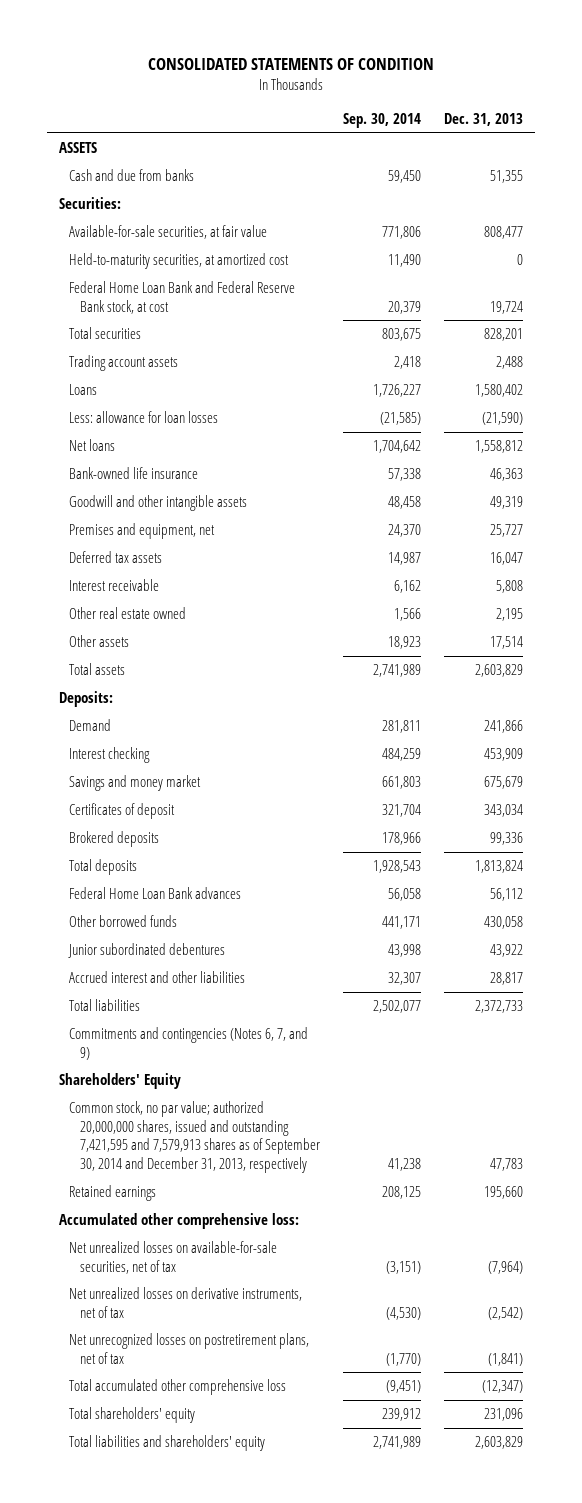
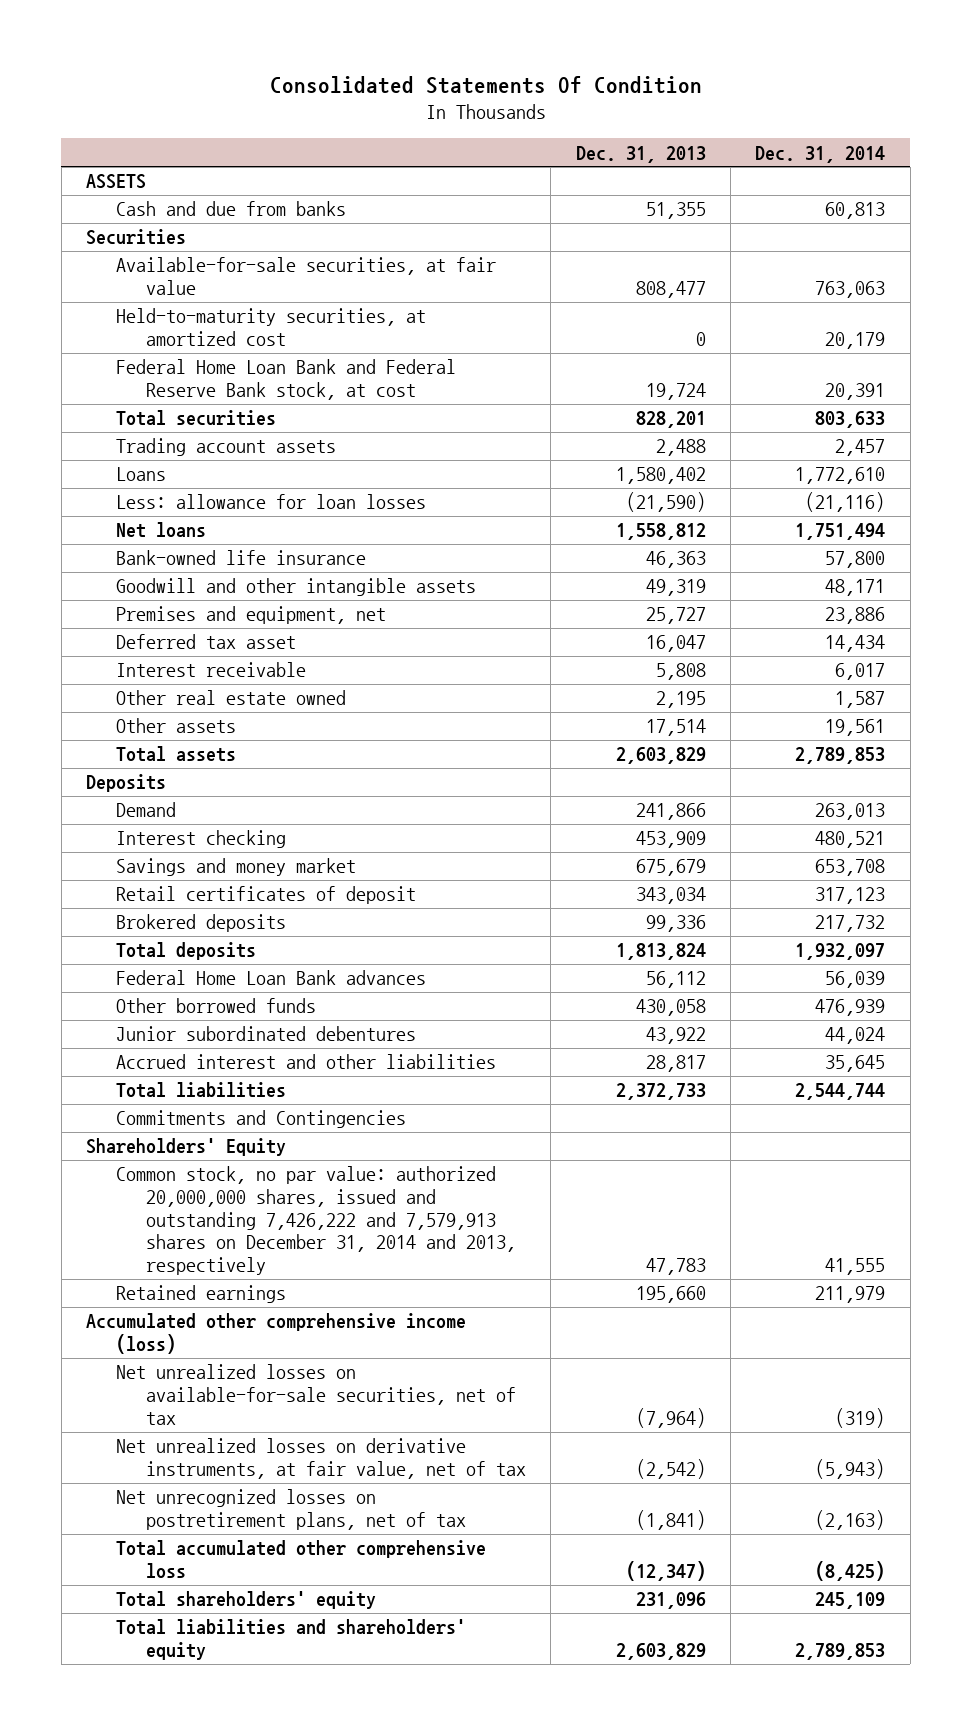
[148,58,435,71] CONSOLIDATED STATEMENTS OF CONDITION -> [269,75,702,94] Consolidated Statements Of Condition
[343,112,422,128] Sep. 30, 2014 -> none
none -> [755,145,886,163] Dec. 31, 2014
[58,197,121,210] Securities: -> [86,229,187,246] Securities
[69,551,163,564] Deferred tax assets -> [116,634,297,650] Deferred tax asset
[58,691,113,708] Deposits: -> [86,774,167,793] Deposits
[69,803,176,820] Certificates of deposit -> [116,886,417,905] Retail certificates of deposit
[69,1027,309,1060] Commitments and contingencies (Notes 6, 7, and 9) -> [116,1110,407,1129] Commitments and Contingencies
[69,1101,320,1173] Common stock, no par value; authorized 20,000,000 shares, issued and outstanding 7,421,595 and 7,579,913 shares as of September 30, 2014 and December 31, 2013, respectively -> [116,1166,516,1276] Common stock, no par value: authorized 20,000,000 shares, issued and outstanding 7,426,222 and 7,579,913 shares on December 31, 2014 and 2013, respectively
[58,1213,299,1230] Accumulated other comprehensive loss: -> [86,1313,467,1355] Accumulated other comprehensive income (loss)
[69,1287,303,1318] Net unrealized losses on derivative instruments, net of tax -> [116,1438,526,1480] Net unrealized losses on derivative instruments, at fair value, net of tax

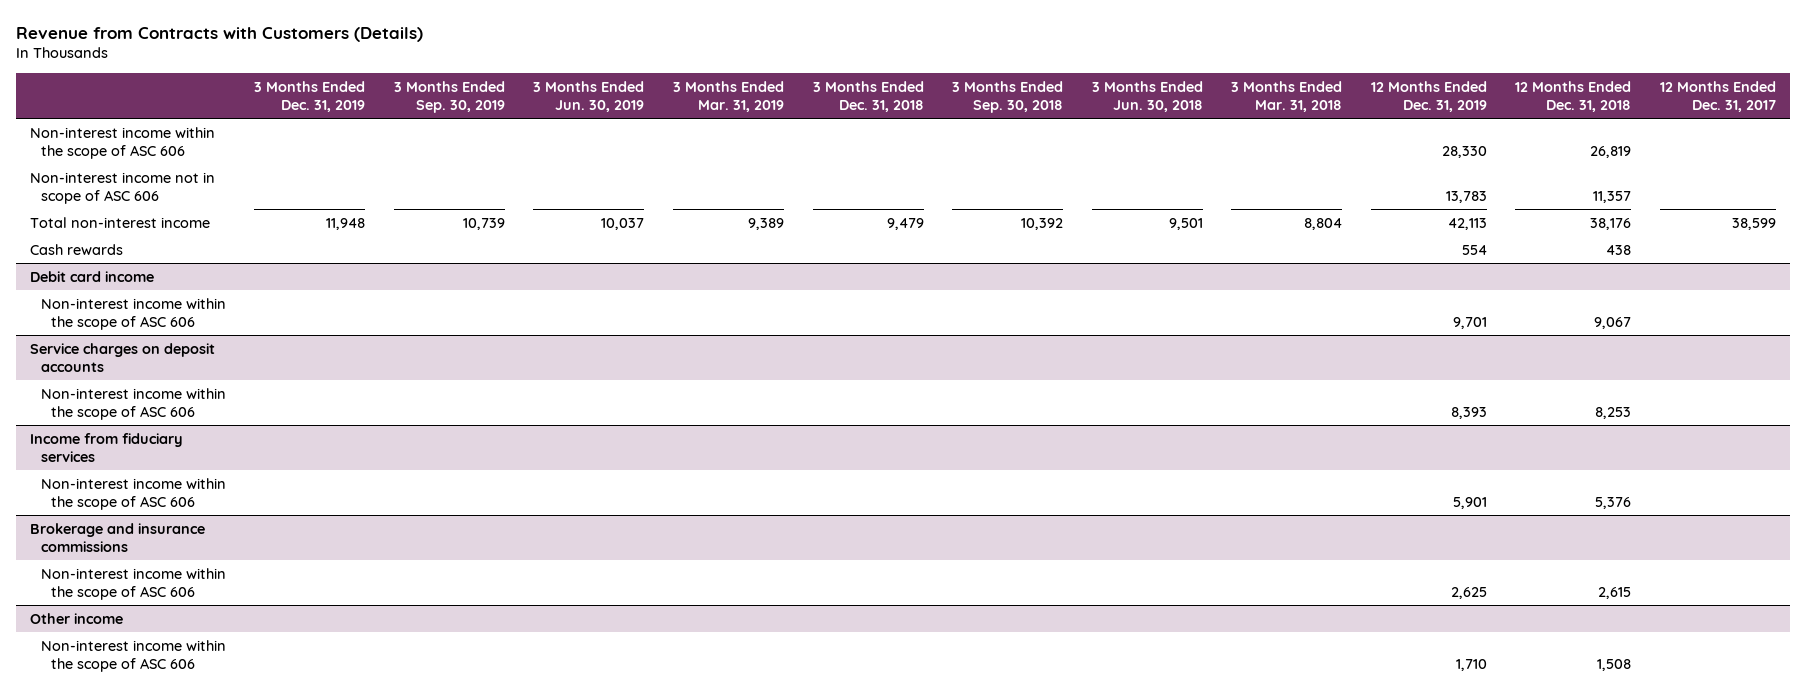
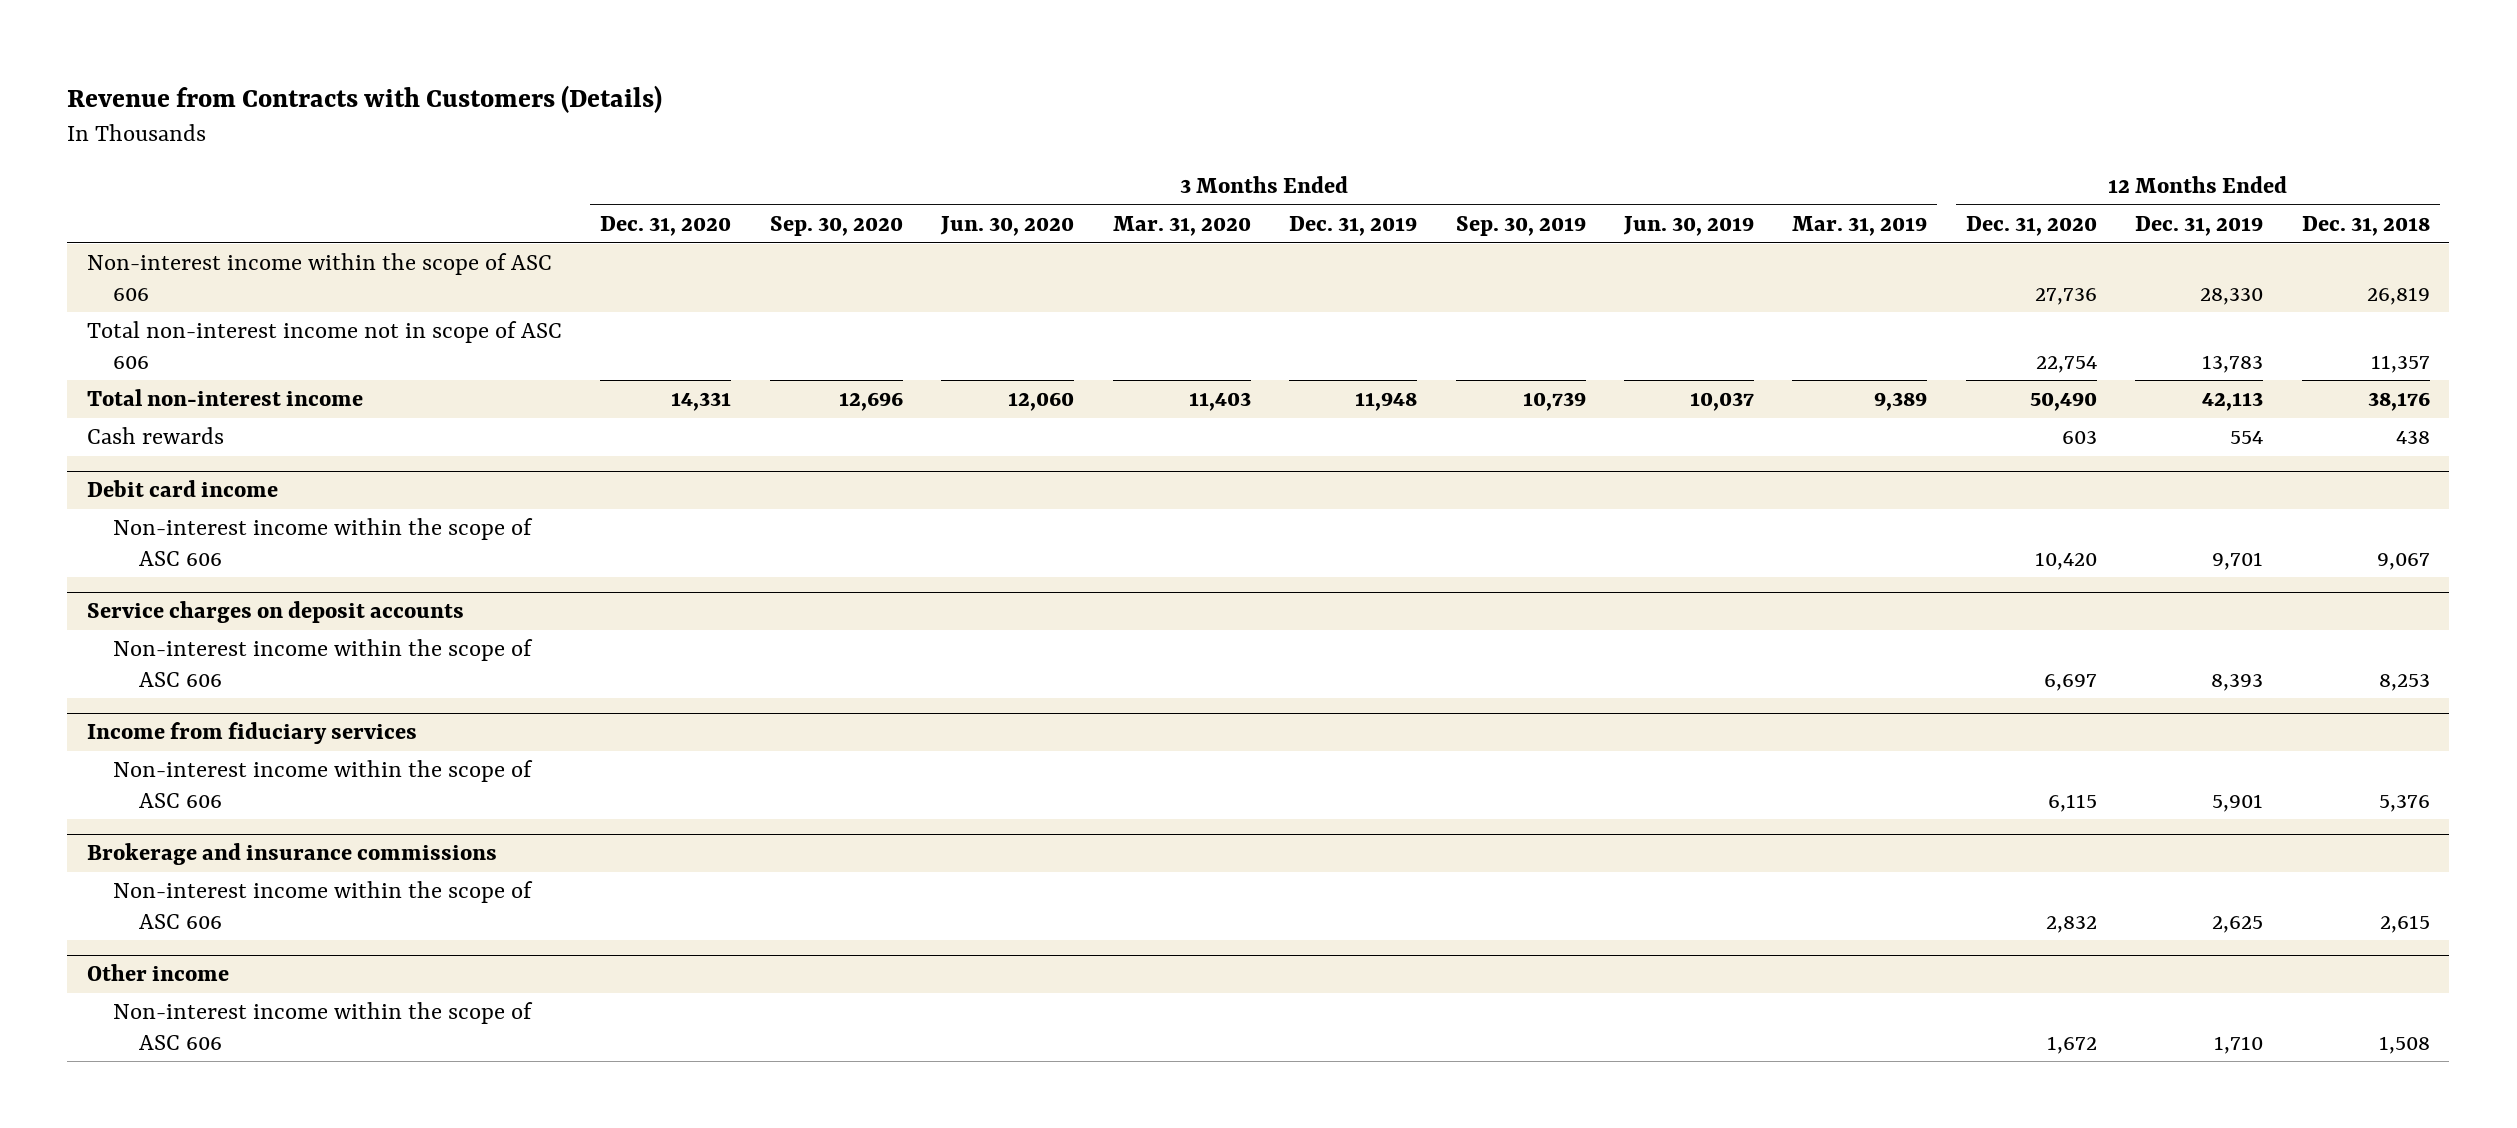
[812,80,924,113] 3 Months Ended Dec. 31, 2018 -> none
[952,80,1064,114] 3 Months Ended Sep. 30, 2018 -> none
[1091,80,1203,113] 3 Months Ended Jun. 30, 2018 -> none
[1231,80,1343,113] 3 Months Ended Mar. 31, 2018 -> none
[1660,80,1777,113] 12 Months Ended Dec. 31, 2017 -> none
none -> [600,215,732,236] Dec. 31, 2020
none -> [769,215,903,236] Sep. 30, 2020
none -> [940,215,1075,236] Jun. 30, 2020
none -> [1112,215,1251,236] Mar. 31, 2020
none -> [1965,215,2097,236] Dec. 31, 2020
[29,171,215,205] Non-interest income not in scope of ASC 606 -> [86,321,562,369] Total non-interest income not in scope of ASC 606

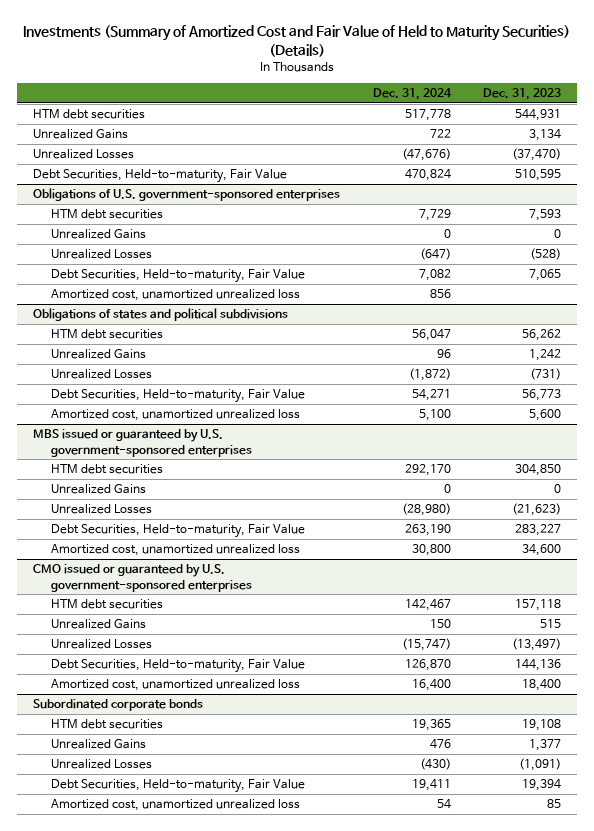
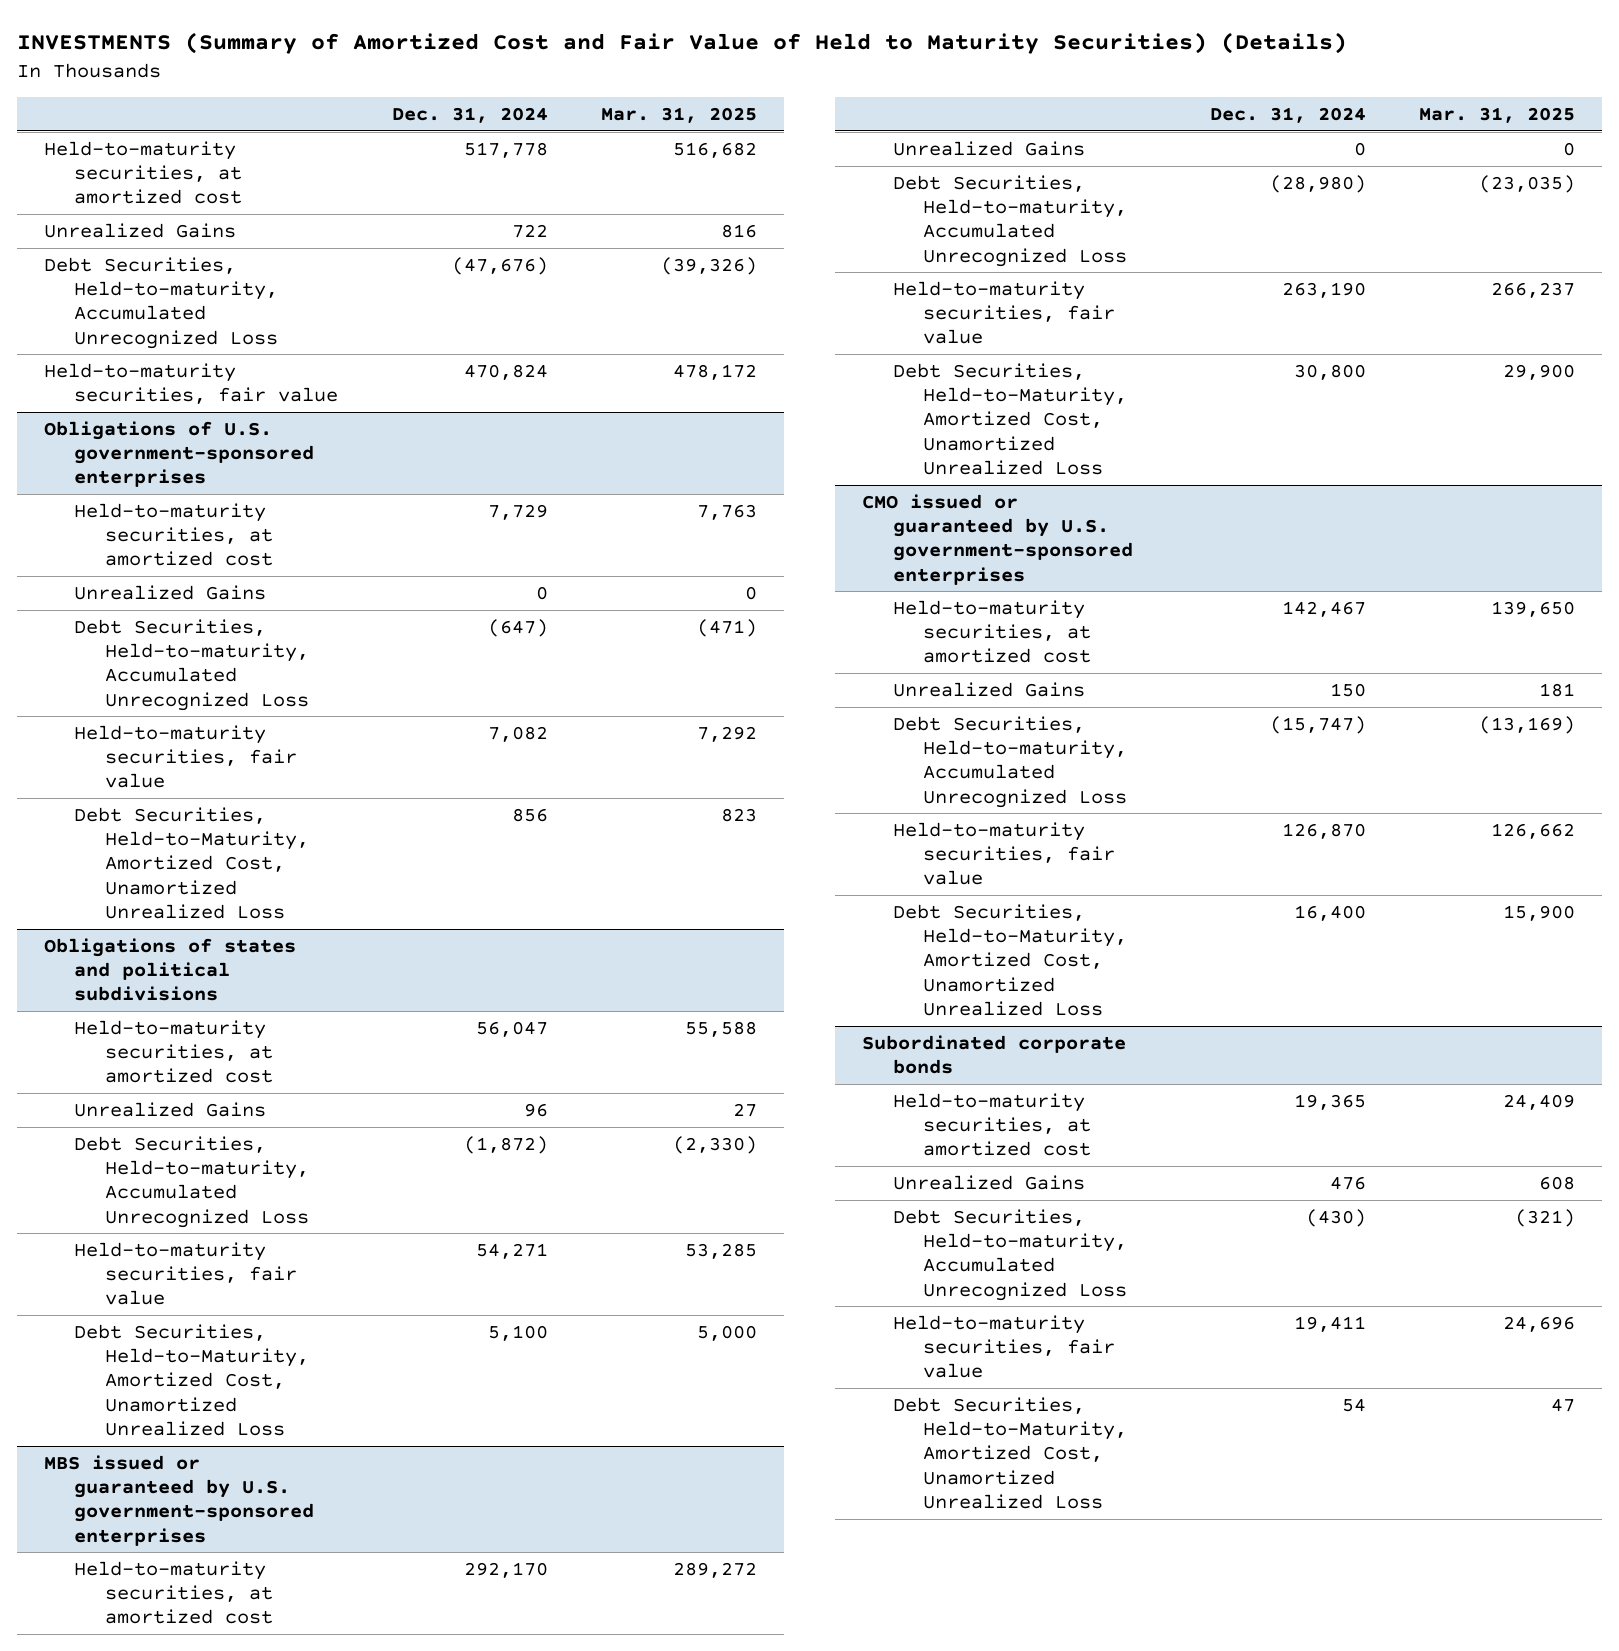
[23,25,571,57] Investments (Summary of Amortized Cost and Fair Value of Held to Maturity Securities) (Details) -> [17,31,1348,54] INVESTMENTS (Summary of Amortized Cost and Fair Value of Held to Maturity Securities) (Details)
[482,88,561,101] Dec. 31, 2023 -> none
none -> [601,107,758,124] Mar. 31, 2025
[33,109,146,120] HTM debt securities -> [43,140,243,205] Held-to-maturity securities, at amortized cost
[33,149,135,160] Unrealized Losses -> [43,256,279,349] Debt Securities, Held-to-maturity, Accumulated Unrecognized Loss
[33,169,288,184] Debt Securities, Held-to-maturity, Fair Value -> [43,362,339,405] Held-to-maturity securities, fair value
[50,209,163,220] HTM debt securities -> [74,502,273,567] Held-to-maturity securities, at amortized cost
[50,249,152,260] Unrealized Losses -> [74,618,309,711] Debt Securities, Held-to-maturity, Accumulated Unrecognized Loss
[50,269,305,284] Debt Securities, Held-to-maturity, Fair Value -> [74,724,297,789] Held-to-maturity securities, fair value
[50,289,300,302] Amortized cost, unamortized unrealized loss -> [74,806,309,919] Debt Securities, Held-to-Maturity, Amortized Cost, Unamortized Unrealized Loss
[50,329,163,340] HTM debt securities -> [74,1019,273,1084] Held-to-maturity securities, at amortized cost
[50,369,152,380] Unrealized Losses -> [74,1135,309,1228] Debt Securities, Held-to-maturity, Accumulated Unrecognized Loss
[50,389,305,404] Debt Securities, Held-to-maturity, Fair Value -> [74,1241,297,1306] Held-to-maturity securities, fair value
[50,409,300,422] Amortized cost, unamortized unrealized loss -> [74,1323,309,1436] Debt Securities, Held-to-Maturity, Amortized Cost, Unamortized Unrealized Loss
[50,464,163,475] HTM debt securities -> [74,1560,273,1625] Held-to-maturity securities, at amortized cost
[50,504,152,515] Unrealized Losses -> [892,174,1128,267] Debt Securities, Held-to-maturity, Accumulated Unrecognized Loss
[50,524,305,539] Debt Securities, Held-to-maturity, Fair Value -> [892,280,1116,345] Held-to-maturity securities, fair value
[50,544,300,557] Amortized cost, unamortized unrealized loss -> [892,362,1128,475] Debt Securities, Held-to-Maturity, Amortized Cost, Unamortized Unrealized Loss
[50,599,163,610] HTM debt securities -> [892,599,1092,664] Held-to-maturity securities, at amortized cost
[50,639,152,650] Unrealized Losses -> [892,715,1128,808] Debt Securities, Held-to-maturity, Accumulated Unrecognized Loss
[50,659,305,674] Debt Securities, Held-to-maturity, Fair Value -> [892,821,1116,886] Held-to-maturity securities, fair value
[50,679,300,692] Amortized cost, unamortized unrealized loss -> [892,903,1128,1016] Debt Securities, Held-to-Maturity, Amortized Cost, Unamortized Unrealized Loss
[50,719,163,730] HTM debt securities -> [892,1092,1092,1157] Held-to-maturity securities, at amortized cost
[50,759,152,770] Unrealized Losses -> [892,1208,1128,1301] Debt Securities, Held-to-maturity, Accumulated Unrecognized Loss
[50,779,305,794] Debt Securities, Held-to-maturity, Fair Value -> [892,1314,1116,1379] Held-to-maturity securities, fair value
[50,799,300,812] Amortized cost, unamortized unrealized loss -> [892,1396,1128,1509] Debt Securities, Held-to-Maturity, Amortized Cost, Unamortized Unrealized Loss

